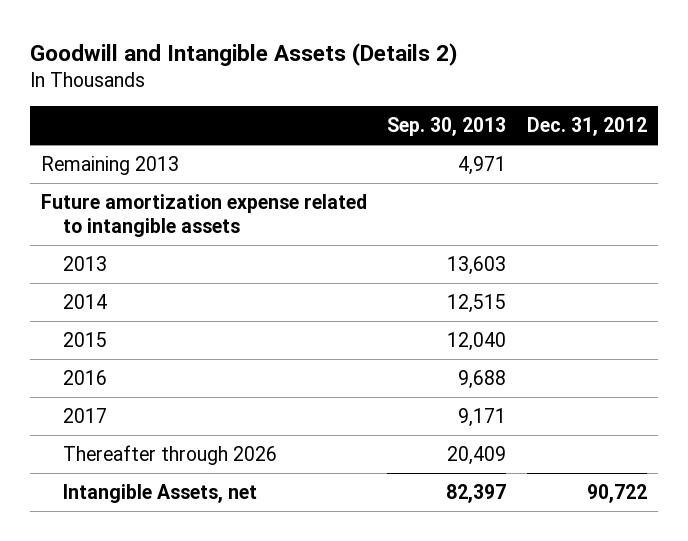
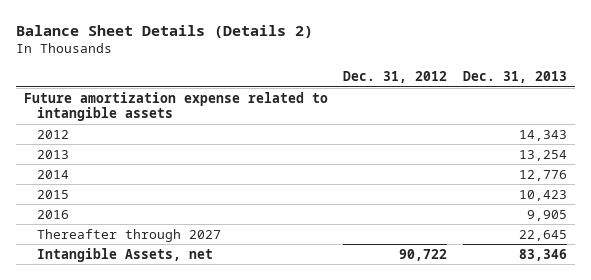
[30,42,459,66] Goodwill and Intangible Assets (Details 2) -> [16,25,314,39] Balance Sheet Details (Details 2)
[387,117,507,137] Sep. 30, 2013 -> none
none -> [462,71,567,84] Dec. 31, 2013
[40,155,179,175] Remaining 2013 -> none
none -> [36,129,69,139] 2012
[62,407,107,423] 2017 -> none
[62,444,277,465] Thereafter through 2026 -> [36,228,221,242] Thereafter through 2027

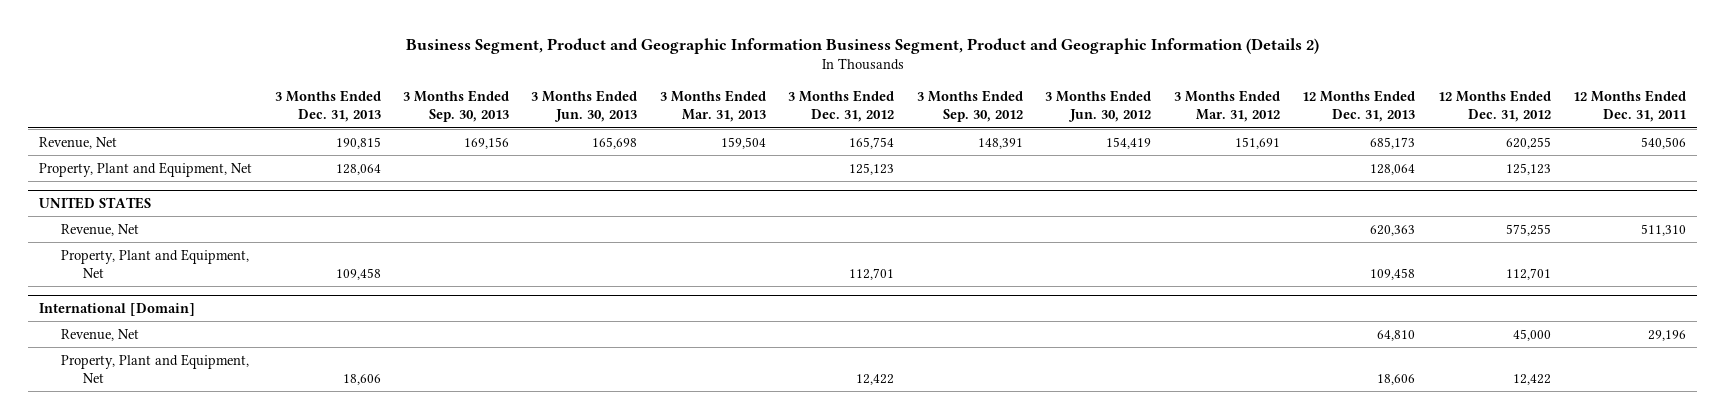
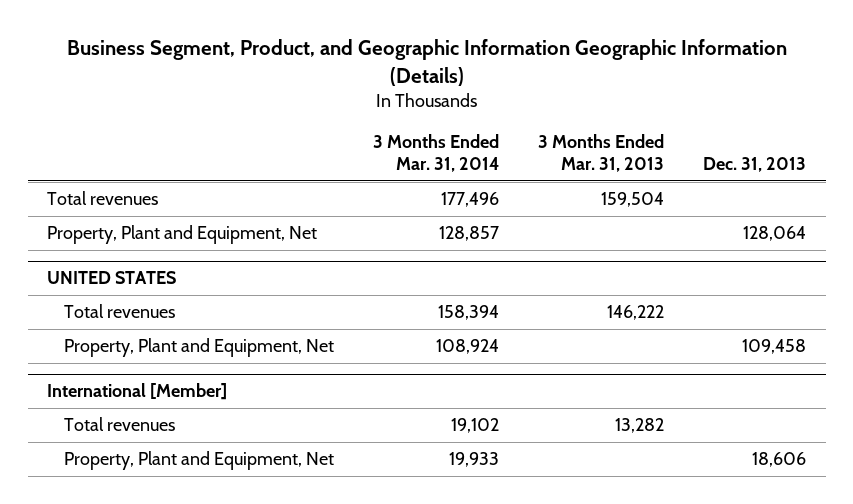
[405,38,1319,55] Business Segment, Product and Geographic Information Business Segment, Product and Geographic Information (Details 2) -> [66,39,787,86] Business Segment, Product, and Geographic Information Geographic Information (Details)
[274,90,381,123] 3 Months Ended Dec. 31, 2013 -> none
[403,90,510,123] 3 Months Ended Sep. 30, 2013 -> none
[531,90,638,123] 3 Months Ended Jun. 30, 2013 -> none
[788,90,895,123] 3 Months Ended Dec. 31, 2012 -> none
[916,90,1023,123] 3 Months Ended Sep. 30, 2012 -> none
[1045,90,1152,123] 3 Months Ended Jun. 30, 2012 -> none
[1173,90,1280,123] 3 Months Ended Mar. 31, 2012 -> none
[1302,90,1416,123] 12 Months Ended Dec. 31, 2013 -> none
[1437,90,1551,123] 12 Months Ended Dec. 31, 2012 -> none
[1573,90,1687,123] 12 Months Ended Dec. 31, 2011 -> none
none -> [372,133,499,172] 3 Months Ended Mar. 31, 2014
none -> [703,156,807,172] Dec. 31, 2013
[39,136,118,149] Revenue, Net -> [47,191,159,206] Total revenues
[61,223,140,236] Revenue, Net -> none
none -> [63,304,175,319] Total revenues
[61,328,140,341] Revenue, Net -> none
[39,302,196,316] International [Domain] -> [47,383,228,401] International [Member]
none -> [63,417,175,432] Total revenues

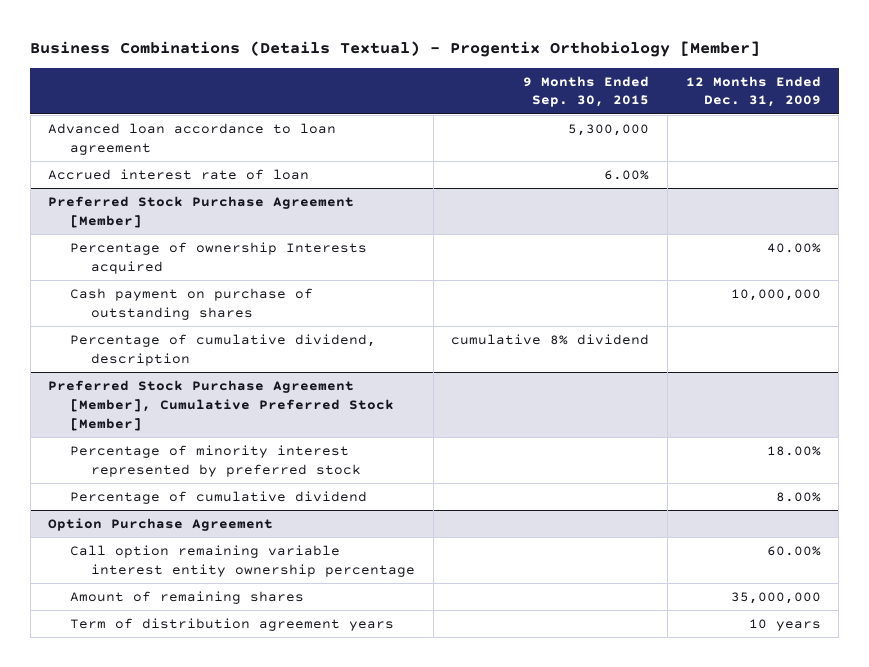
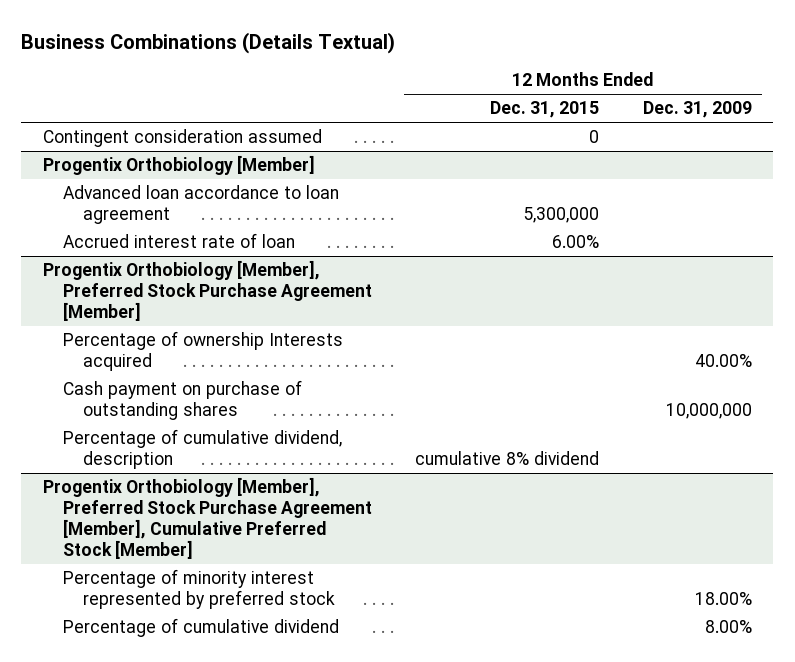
[30,40,761,57] Business Combinations (Details Textual) - Progentix Orthobiology [Member] -> [21,31,396,54] Business Combinations (Details Textual)
[523,75,650,108] 9 Months Ended Sep. 30, 2015 -> none
none -> [490,101,600,119] Dec. 31, 2015
[48,123,337,155] Advanced loan accordance to loan agreement -> none
[48,169,310,181] Accrued interest rate of loan -> none
none -> [43,129,323,148] Contingent consideration assumed
none -> [43,155,316,176] Progentix Orthobiology [Member]
none -> [62,185,339,225] Advanced loan accordance to loan agreement
none -> [62,233,295,249] Accrued interest rate of loan
[48,196,355,228] Preferred Stock Purchase Agreement [Member] -> [43,260,372,322] Progentix Orthobiology [Member], Preferred Stock Purchase Agreement [Member]
[48,380,394,431] Preferred Stock Purchase Agreement [Member], Cumulative Preferred Stock [Member] -> [43,477,372,560] Progentix Orthobiology [Member], Preferred Stock Purchase Agreement [Member], Cumulative Preferred Stock [Member]
[48,518,274,532] Option Purchase Agreement -> none
[69,545,415,577] Call option remaining variable interest entity ownership percentage -> none
[69,591,304,605] Amount of remaining shares -> none
[69,618,394,632] Term of distribution agreement years -> none

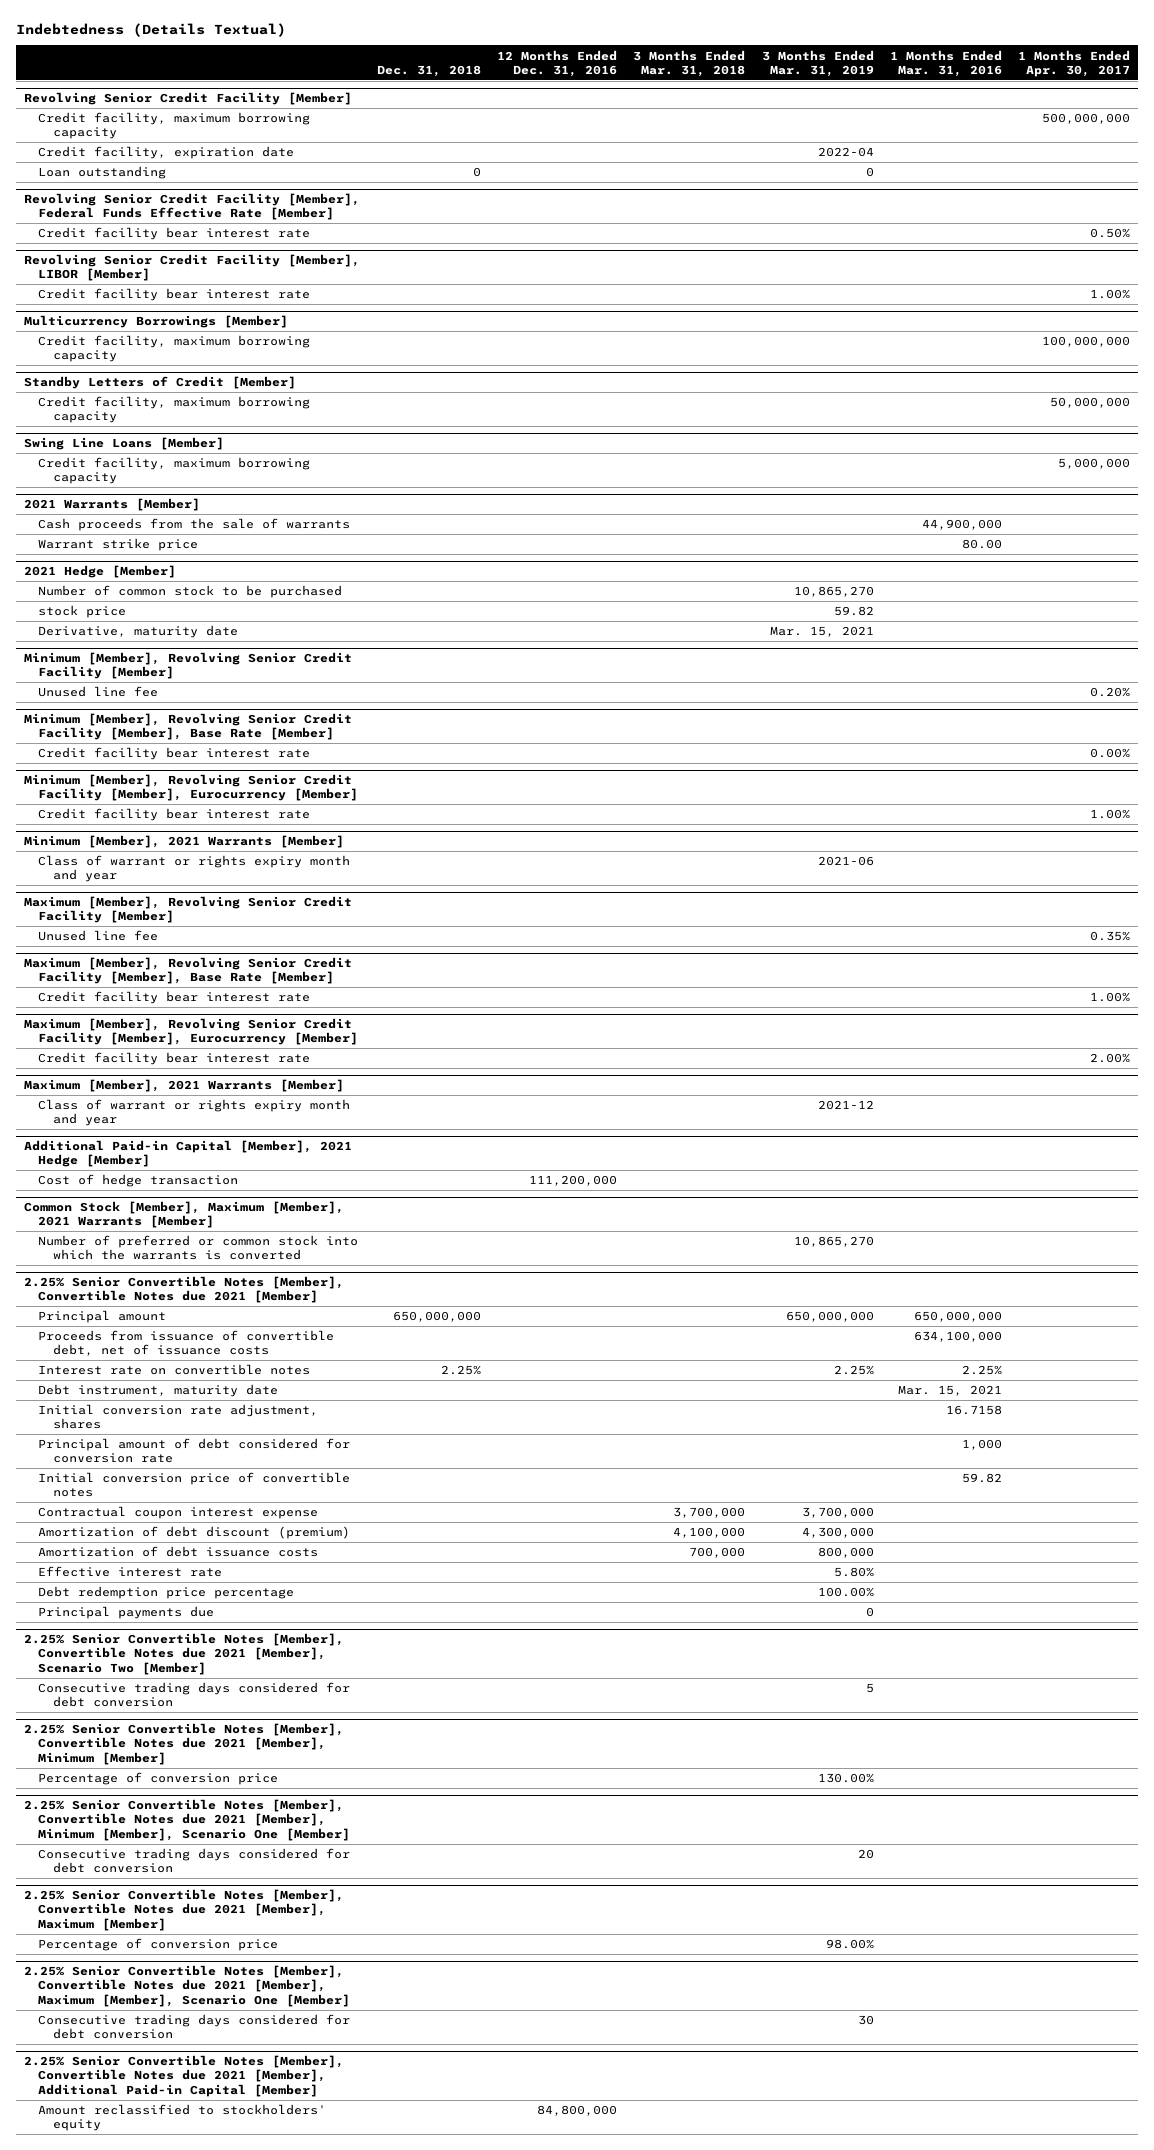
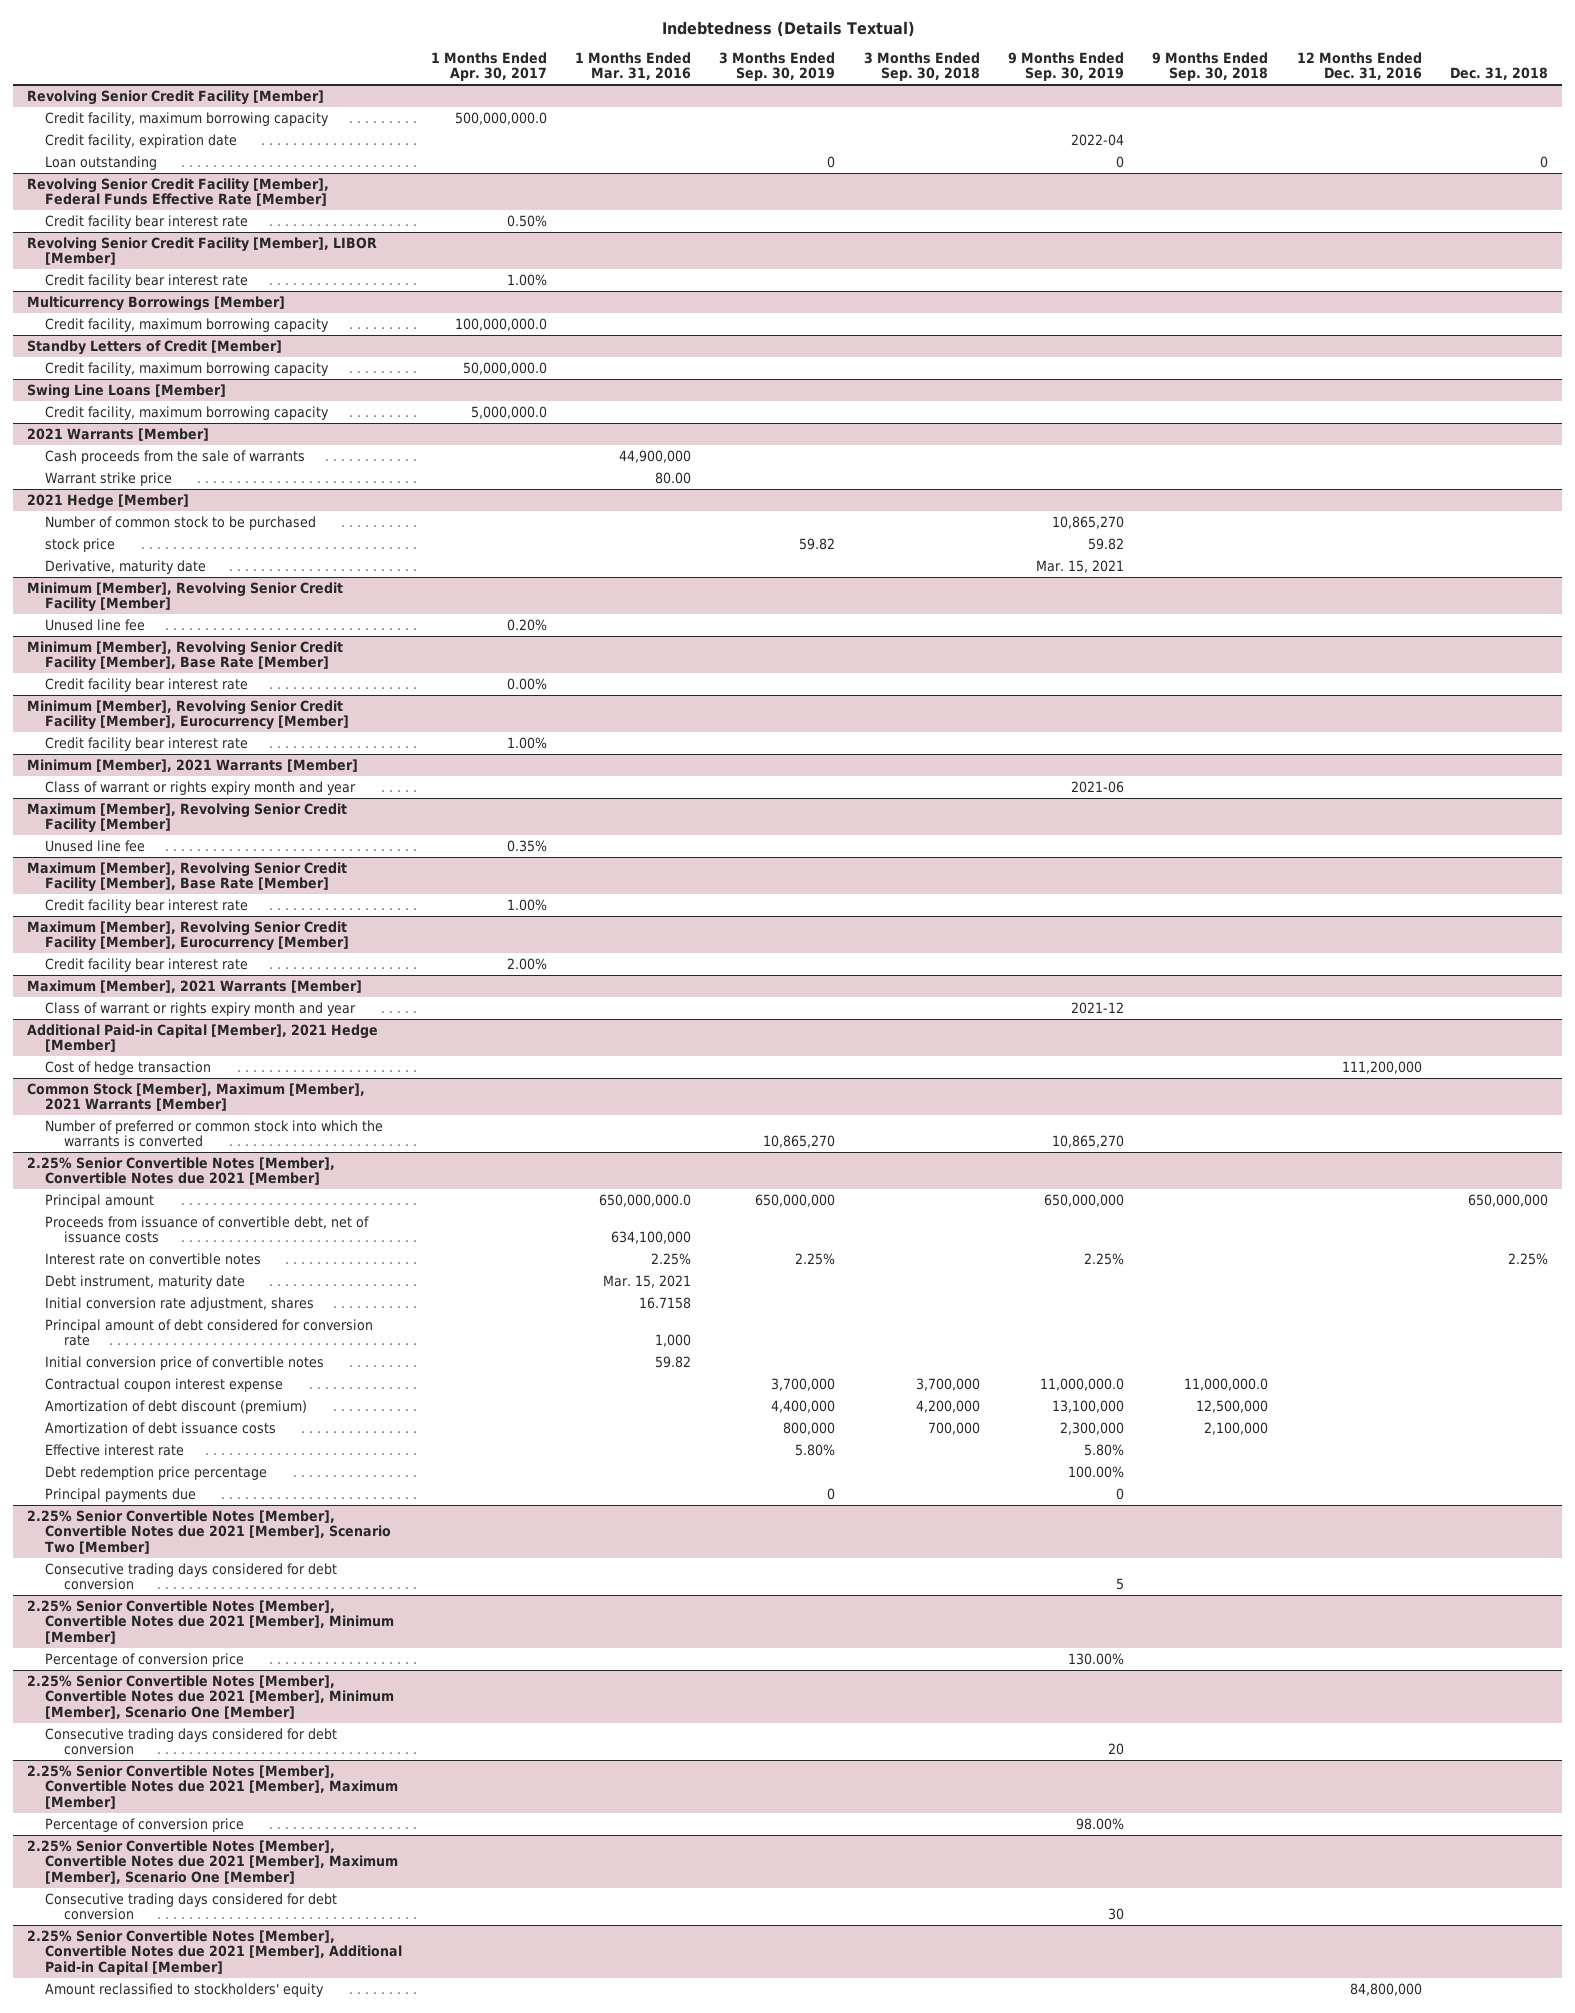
[633,49,746,77] 3 Months Ended Mar. 31, 2018 -> none
[761,49,874,77] 3 Months Ended Mar. 31, 2019 -> none
none -> [719,51,836,82] 3 Months Ended Sep. 30, 2019
none -> [863,51,980,82] 3 Months Ended Sep. 30, 2018
none -> [1008,51,1125,82] 9 Months Ended Sep. 30, 2019
none -> [1152,51,1269,82] 9 Months Ended Sep. 30, 2018
[1042,113,1131,125] 500,000,000 -> [454,111,547,125] 500,000,000.0
[1042,336,1131,348] 100,000,000 -> [454,317,547,331] 100,000,000.0
[1050,397,1131,409] 50,000,000 -> [462,361,547,375] 50,000,000.0
[1058,458,1131,470] 5,000,000 -> [470,405,547,419] 5,000,000.0
[913,1311,1002,1323] 650,000,000 -> [599,1193,692,1207] 650,000,000.0

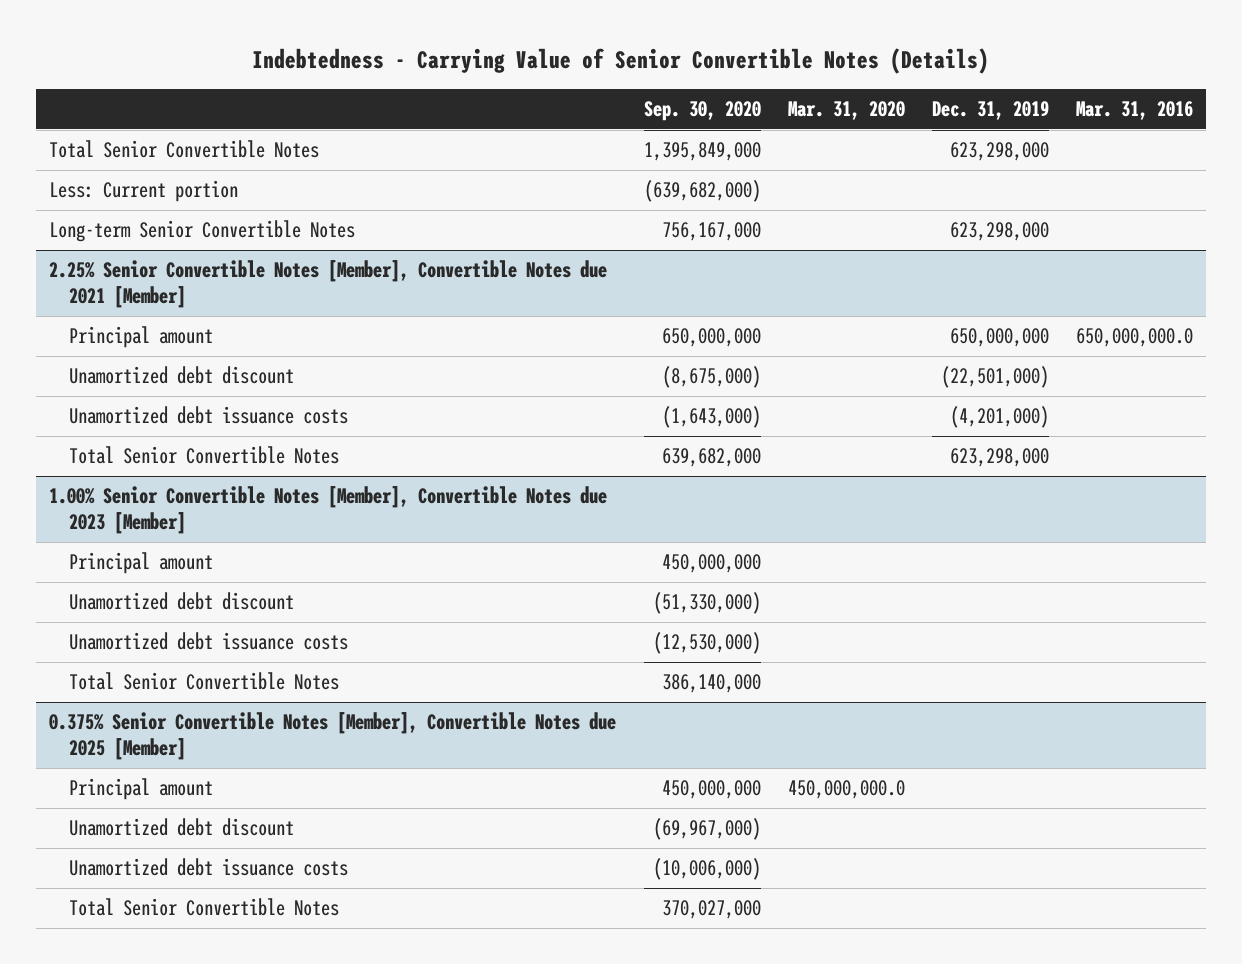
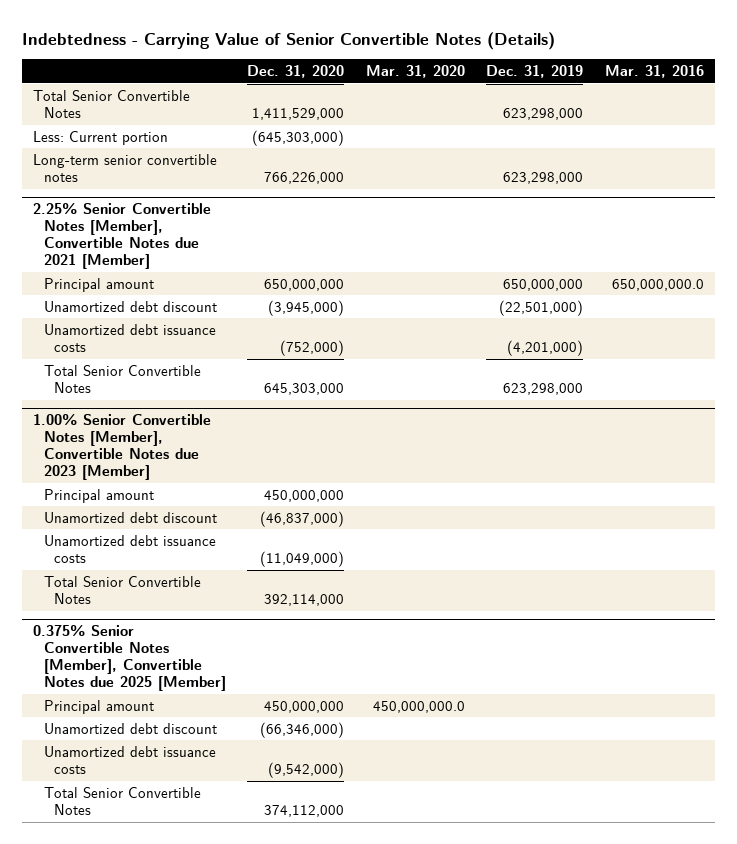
[643,101,761,122] Sep. 30, 2020 -> none
none -> [247,65,345,79] Dec. 31, 2020
[49,220,356,243] Long-term Senior Convertible Notes -> [33,153,218,182] Long-term senior convertible notes

